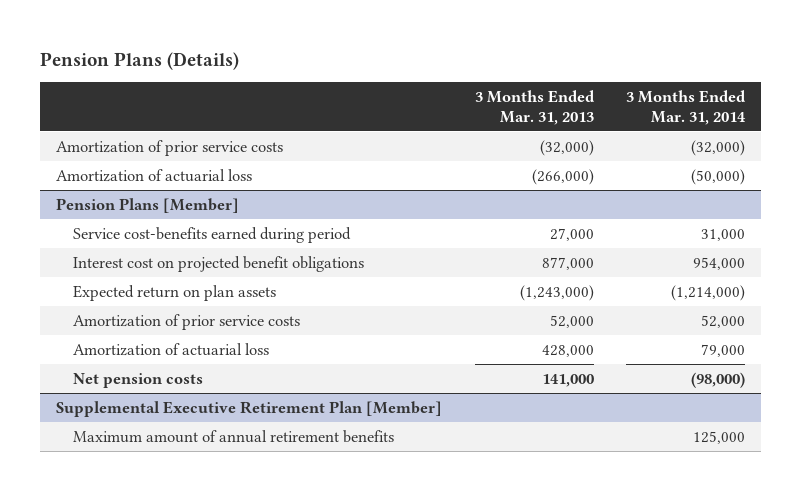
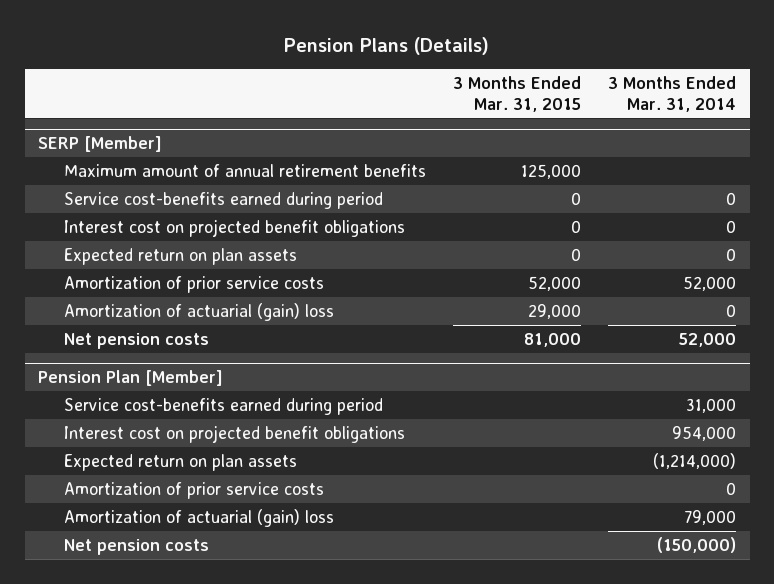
[474,90,595,125] 3 Months Ended Mar. 31, 2013 -> none
none -> [452,76,581,112] 3 Months Ended Mar. 31, 2015
none -> [38,136,163,153] SERP [Member]
none -> [63,163,426,177] Maximum amount of annual retirement benefits
none -> [63,191,383,209] Service cost-benefits earned during period
none -> [63,218,405,237] Interest cost on projected benefit obligations
none -> [63,247,297,265] Expected return on plan assets
[690,139,745,156] (32,000) -> [683,275,737,291] 52,000
[56,168,253,182] Amortization of actuarial loss -> [63,302,334,321] Amortization of actuarial (gain) loss
[690,168,745,185] (50,000) -> [726,303,737,317] 0
none -> [63,332,209,349] Net pension costs
[56,197,240,213] Pension Plans [Member] -> [38,370,224,387] Pension Plan [Member]
[56,400,443,417] Supplemental Executive Retirement Plan [Member] -> none
[73,429,395,443] Maximum amount of annual retirement benefits -> none
[700,314,745,328] 52,000 -> [726,481,737,495] 0
[73,342,270,356] Amortization of actuarial loss -> [63,508,334,527] Amortization of actuarial (gain) loss
[690,371,745,388] (98,000) -> [657,536,737,553] (150,000)

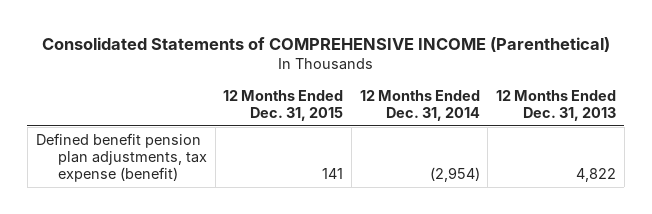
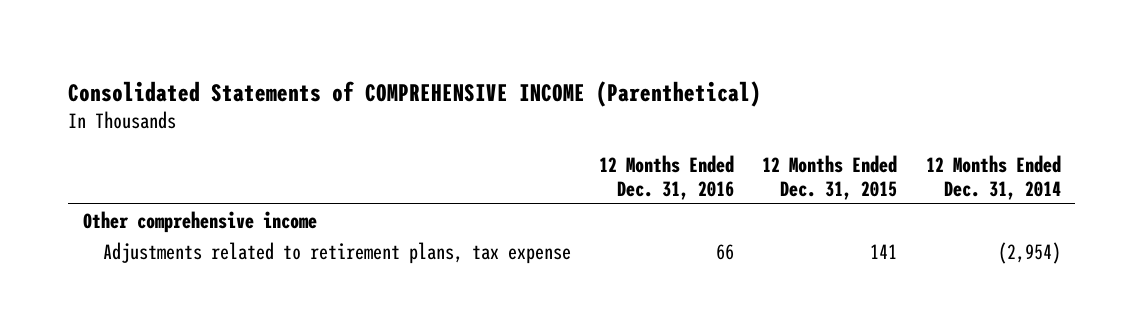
[496,90,617,122] 12 Months Ended Dec. 31, 2013 -> none
none -> [598,154,734,200] 12 Months Ended Dec. 31, 2016
none -> [82,210,317,233] Other comprehensive income
[35,132,208,183] Defined benefit pension plan adjustments, tax expense (benefit) -> [102,241,571,264] Adjustments related to retirement plans, tax expense

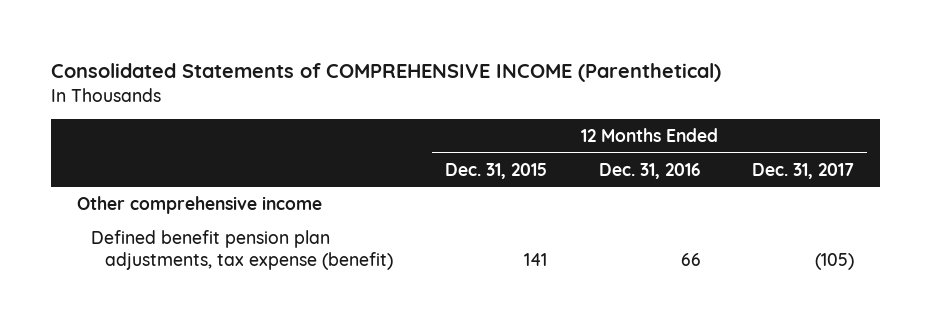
[925,154,1061,200] 12 Months Ended Dec. 31, 2014 -> none
none -> [752,162,855,179] Dec. 31, 2017
[102,241,571,264] Adjustments related to retirement plans, tax expense -> [90,230,393,271] Defined benefit pension plan adjustments, tax expense (benefit)

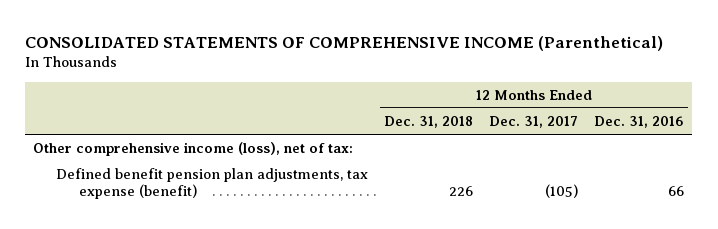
[50,63,721,83] Consolidated Statements of COMPREHENSIVE INCOME (Parenthetical) -> [25,35,664,51] CONSOLIDATED STATEMENTS OF COMPREHENSIVE INCOME (Parenthetical)
[444,162,547,179] Dec. 31, 2015 -> none
none -> [384,115,474,128] Dec. 31, 2018
[76,196,322,215] Other comprehensive income -> [33,142,354,157] Other comprehensive income (loss), net of tax:

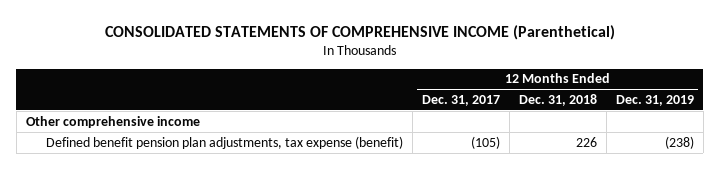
[594,115,685,128] Dec. 31, 2016 -> none
none -> [615,94,694,106] Dec. 31, 2019
[33,142,354,157] Other comprehensive income (loss), net of tax: -> [25,115,200,128] Other comprehensive income

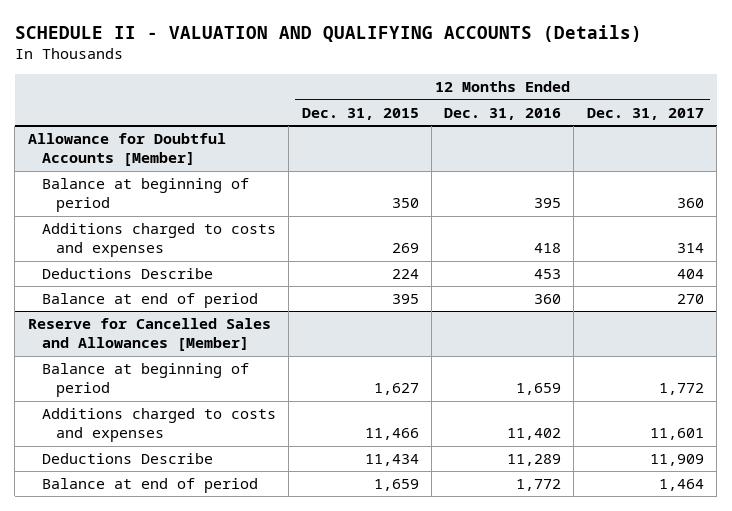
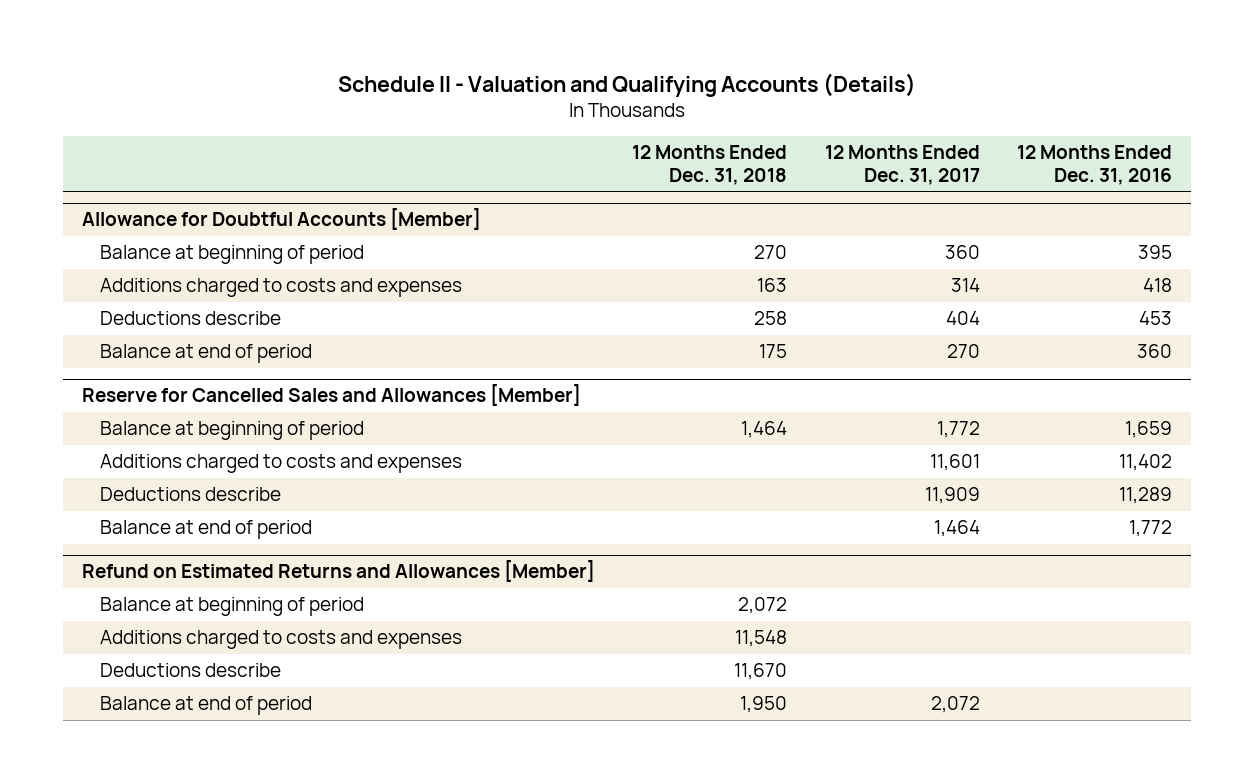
[14,24,642,42] SCHEDULE II - VALUATION AND QUALIFYING ACCOUNTS (Details) -> [338,72,917,97] Schedule II - Valuation and Qualifying Accounts (Details)
[301,107,419,120] Dec. 31, 2015 -> none
none -> [632,145,788,185] 12 Months Ended Dec. 31, 2018
[42,268,214,280] Deductions Describe -> [100,311,282,326] Deductions describe
[42,453,214,465] Deductions Describe -> [100,487,282,502] Deductions describe
none -> [81,560,595,583] Refund on Estimated Returns and Allowances [Member]
none -> [100,597,365,617] Balance at beginning of period
none -> [100,630,463,650] Additions charged to costs and expenses
none -> [100,663,282,678] Deductions describe
none -> [100,696,313,716] Balance at end of period

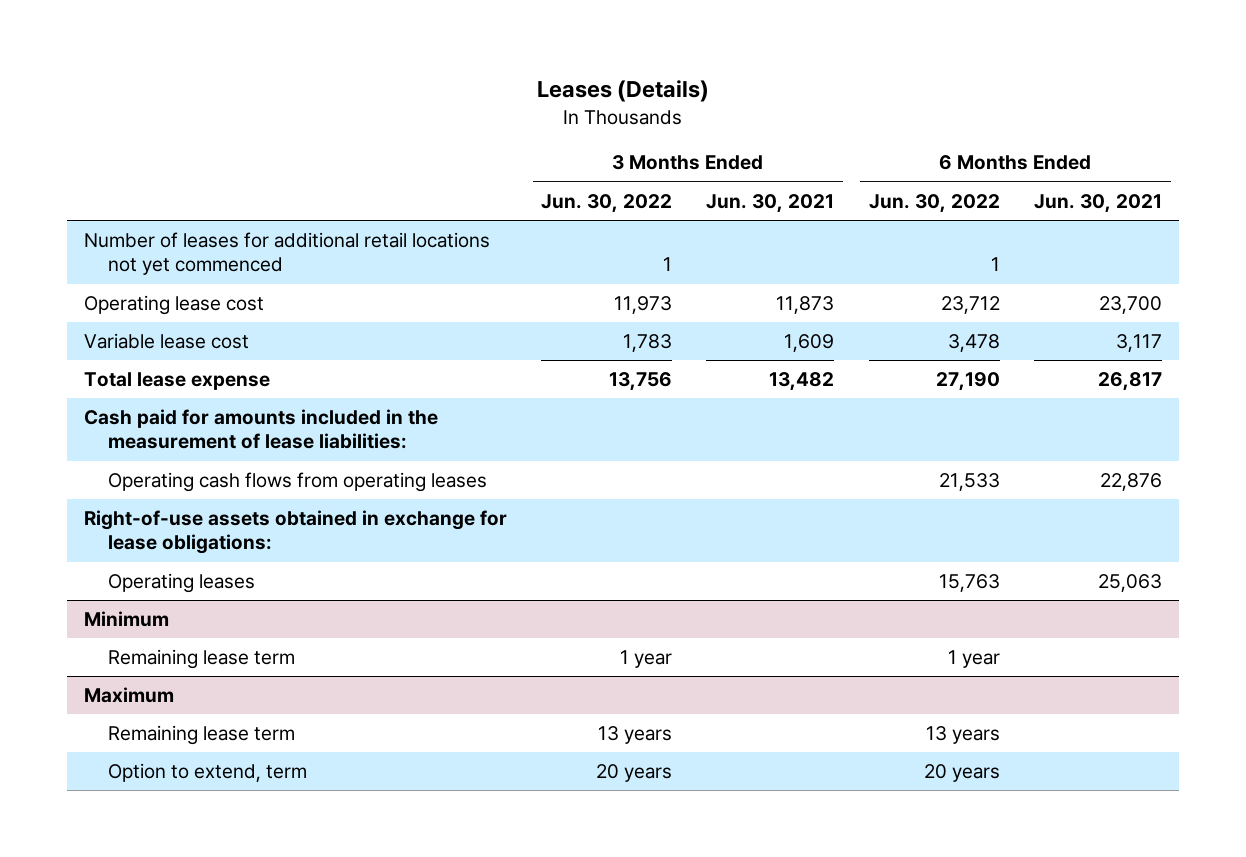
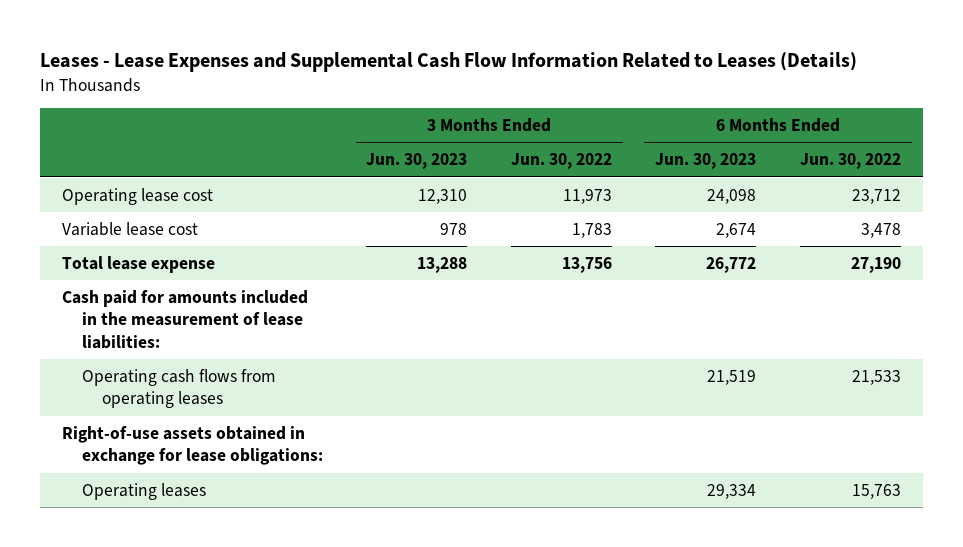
[536,80,709,103] Leases (Details) -> [40,52,858,73] Leases - Lease Expenses and Supplemental Cash Flow Information Related to Leases (Details)
[706,193,835,213] Jun. 30, 2021 -> none
[1033,193,1162,213] Jun. 30, 2021 -> none
none -> [366,153,468,170] Jun. 30, 2023
none -> [655,153,757,170] Jun. 30, 2023
[83,232,490,276] Number of leases for additional retail locations not yet commenced -> none
[83,611,169,628] Minimum -> none
[107,649,295,670] Remaining lease term -> none
[83,687,174,704] Maximum -> none
[107,725,295,746] Remaining lease term -> none
[107,763,307,783] Option to extend, term -> none

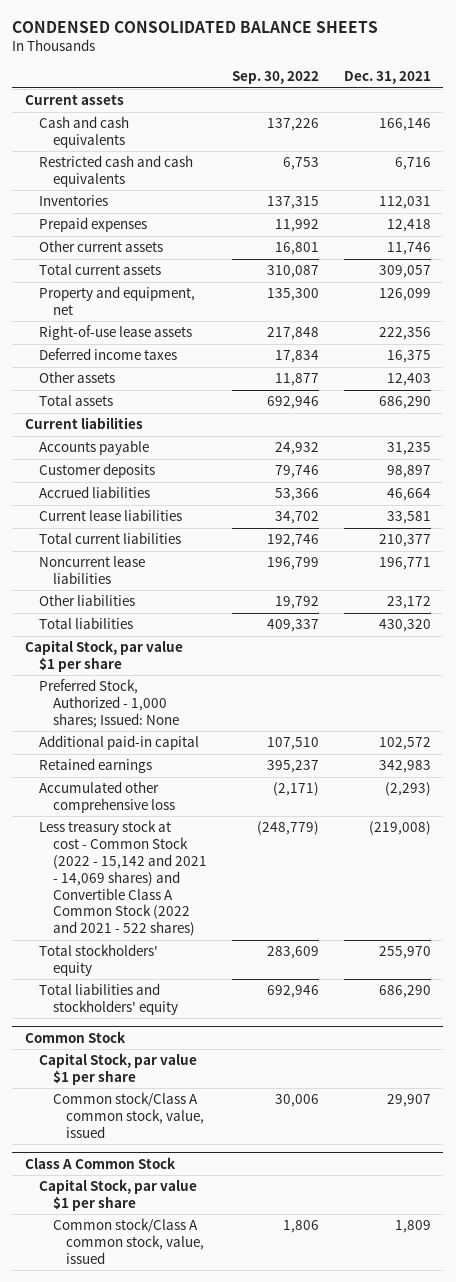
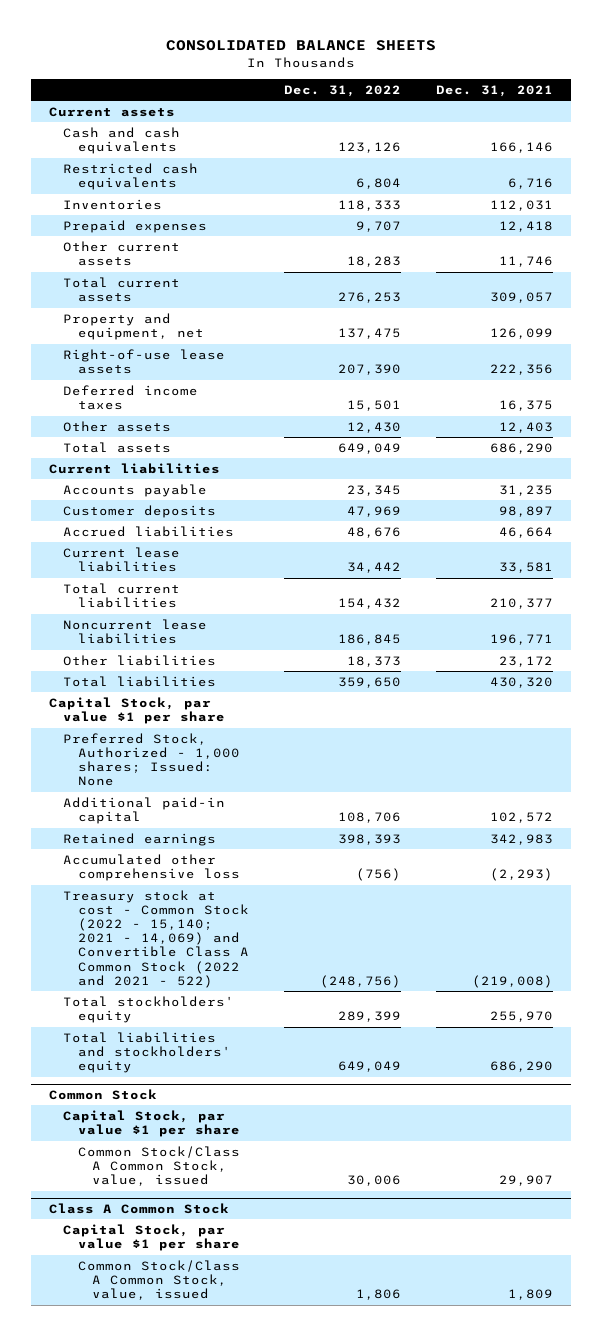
[12,21,379,34] CONDENSED CONSOLIDATED BALANCE SHEETS -> [165,40,436,52] CONSOLIDATED BALANCE SHEETS
[231,71,319,85] Sep. 30, 2022 -> none
none -> [283,84,401,97] Dec. 31, 2022
[38,155,193,188] Restricted cash and cash equivalents -> [63,162,199,191] Restricted cash equivalents
[38,820,207,937] Less treasury stock at cost - Common Stock (2022 - 15,142 and 2021 - 14,069 shares) and Convertible Class A Common Stock (2022 and 2021 - 522 shares) -> [63,889,249,988] Treasury stock at cost - Common Stock (2022 - 15,140; 2021 - 14,069) and Convertible Class A Common Stock (2022 and 2021 - 522)
[52,1092,205,1138] Common stock/Class A common stock, value, issued -> [77,1145,240,1187] Common Stock/Class A Common Stock, value, issued
[52,1218,205,1264] Common stock/Class A common stock, value, issued -> [77,1259,240,1301] Common Stock/Class A Common Stock, value, issued

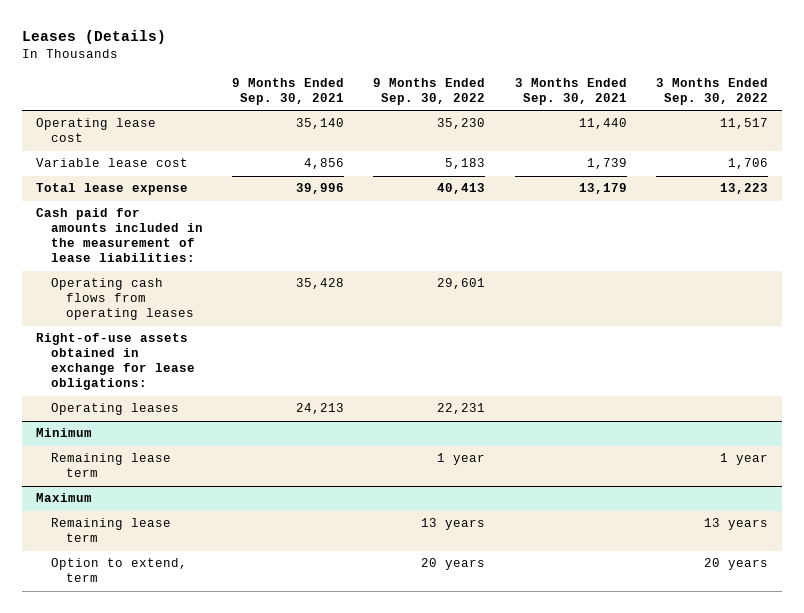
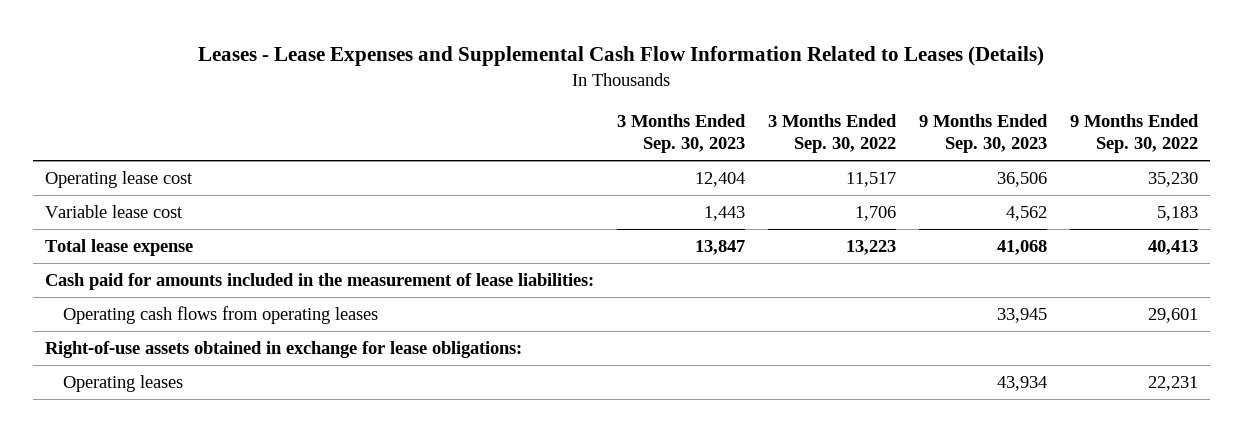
[21,30,166,45] Leases (Details) -> [198,46,1045,67] Leases - Lease Expenses and Supplemental Cash Flow Information Related to Leases (Details)
[232,78,345,106] 9 Months Ended Sep. 30, 2021 -> none
[514,78,627,106] 3 Months Ended Sep. 30, 2021 -> none
none -> [616,114,746,154] 3 Months Ended Sep. 30, 2023
none -> [918,114,1048,154] 9 Months Ended Sep. 30, 2023
[36,428,93,438] Minimum -> none
[51,453,172,478] Remaining lease term -> none
[36,493,93,503] Maximum -> none
[51,518,172,543] Remaining lease term -> none
[51,558,188,583] Option to extend, term -> none

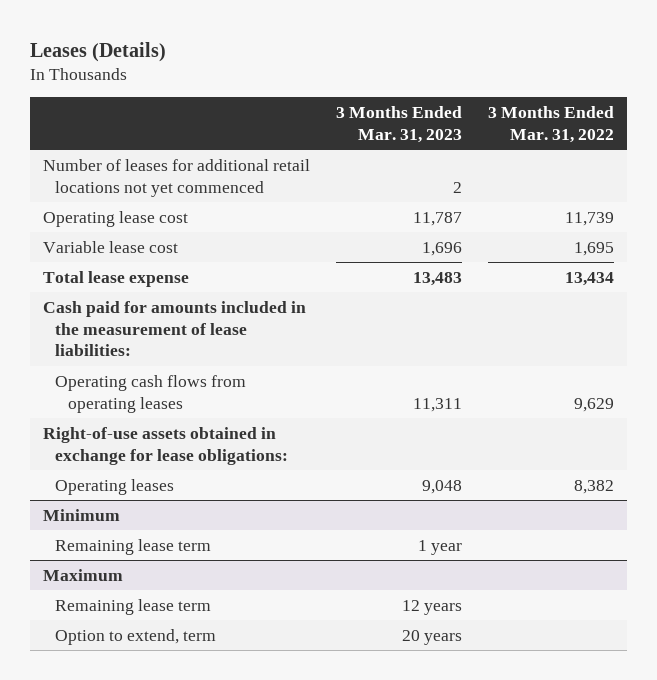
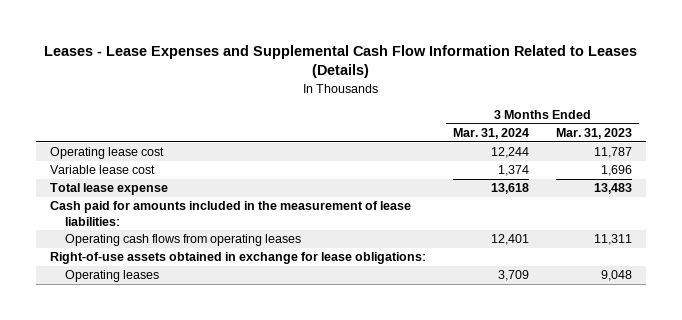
[29,41,166,62] Leases (Details) -> [44,44,638,79] Leases - Lease Expenses and Supplemental Cash Flow Information Related to Leases (Details)
[487,105,614,143] 3 Months Ended Mar. 31, 2022 -> none
none -> [453,127,530,139] Mar. 31, 2024
[42,158,310,197] Number of leases for additional retail locations not yet commenced -> none
[42,508,120,521] Minimum -> none
[55,538,212,555] Remaining lease term -> none
[42,568,123,581] Maximum -> none
[55,598,212,615] Remaining lease term -> none
[55,628,217,645] Option to extend, term -> none

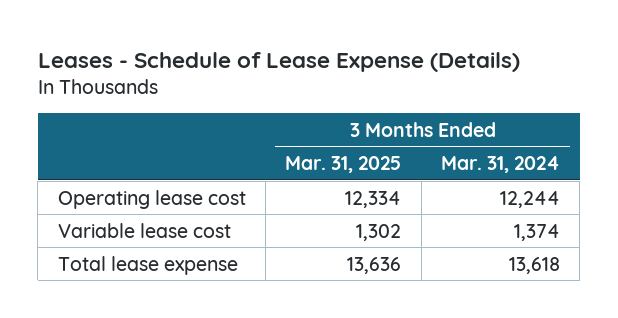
[44,44,638,79] Leases - Lease Expenses and Supplemental Cash Flow Information Related to Leases (Details) -> [37,51,520,72] Leases - Schedule of Lease Expense (Details)
[556,127,633,139] Mar. 31, 2023 -> none
none -> [285,156,402,174] Mar. 31, 2025
[49,201,411,226] Cash paid for amounts included in the measurement of lease liabilities: -> none
[65,234,302,247] Operating cash flows from operating leases -> none
[49,252,426,265] Right-of-use assets obtained in exchange for lease obligations: -> none
[65,270,160,283] Operating leases -> none

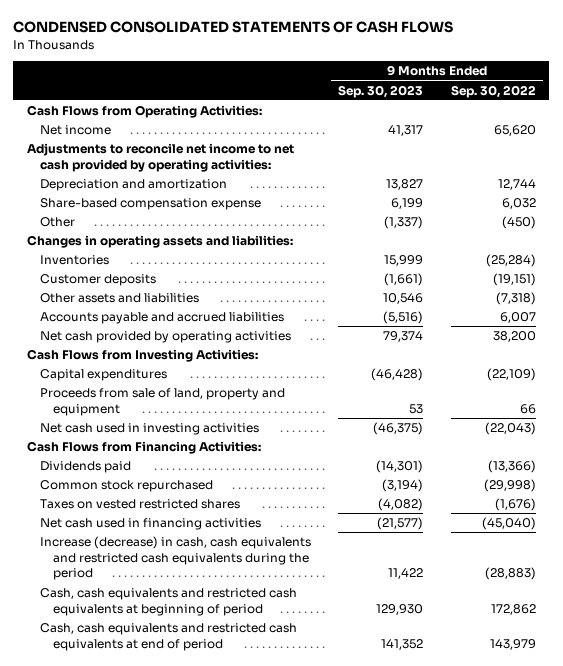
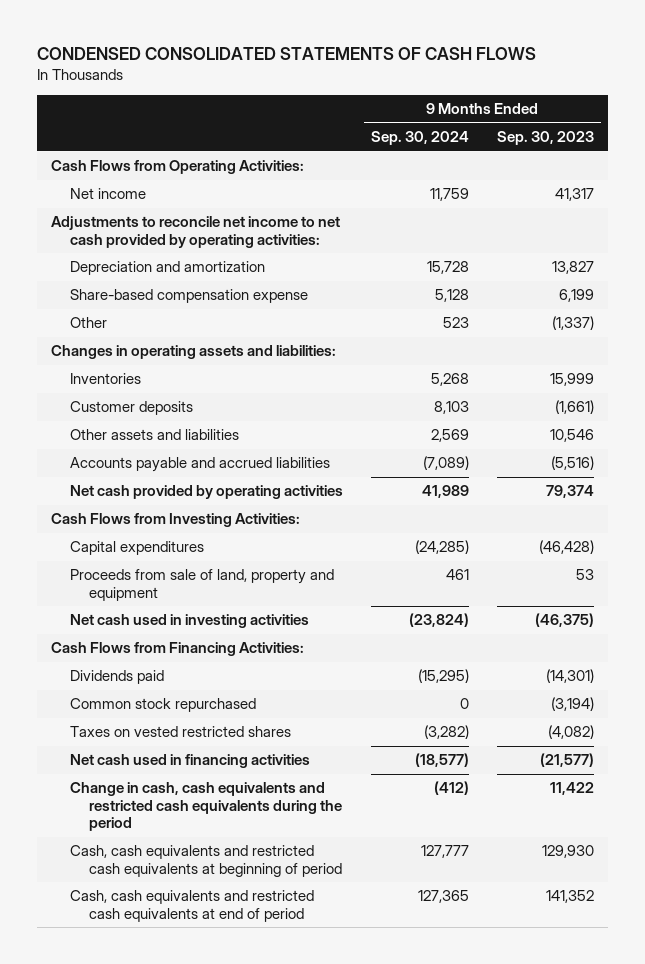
[450,84,536,98] Sep. 30, 2022 -> none
none -> [370,131,469,146] Sep. 30, 2024
[39,536,311,581] Increase (decrease) in cash, cash equivalents and restricted cash equivalents during the period -> [69,782,342,832] Change in cash, cash equivalents and restricted cash equivalents during the period

